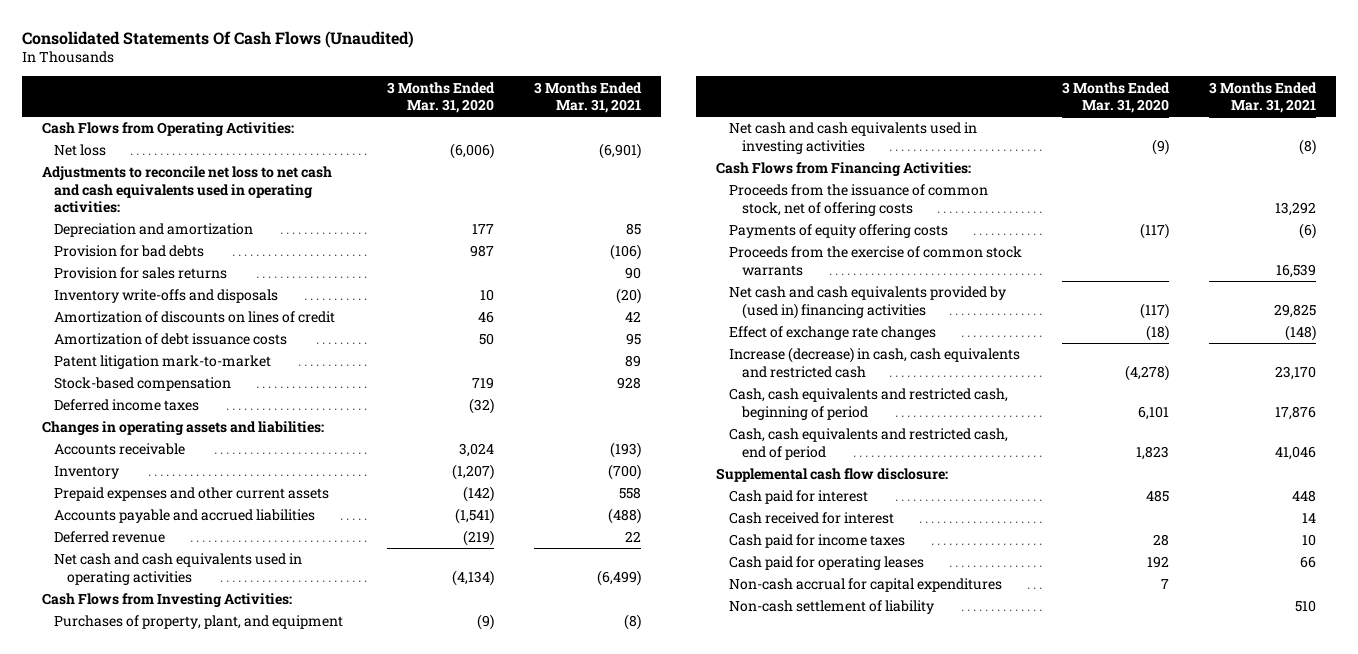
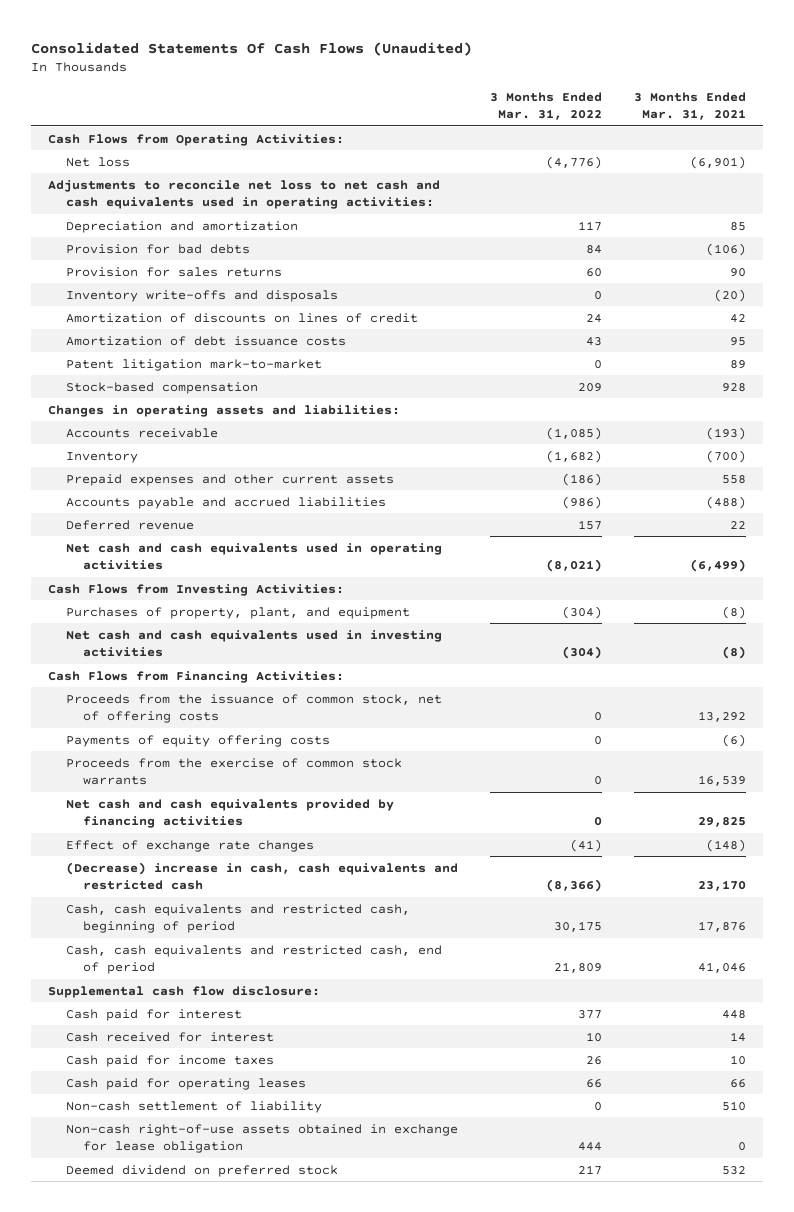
[387,81,496,114] 3 Months Ended Mar. 31, 2020 -> none
none -> [489,91,602,121] 3 Months Ended Mar. 31, 2022
[54,399,200,412] Deferred income taxes -> none
[729,286,1007,319] Net cash and cash equivalents provided by (used in) financing activities -> [65,798,394,829] Net cash and cash equivalents provided by financing activities
[729,347,1021,378] Increase (decrease) in cash, cash equivalents and restricted cash -> [65,861,458,891] (Decrease) increase in cash, cash equivalents and restricted cash
[729,578,1003,593] Non-cash accrual for capital expenditures -> none
none -> [65,1123,458,1154] Non-cash right-of-use assets obtained in exchange for lease obligation
none -> [65,1164,338,1177] Deemed dividend on preferred stock

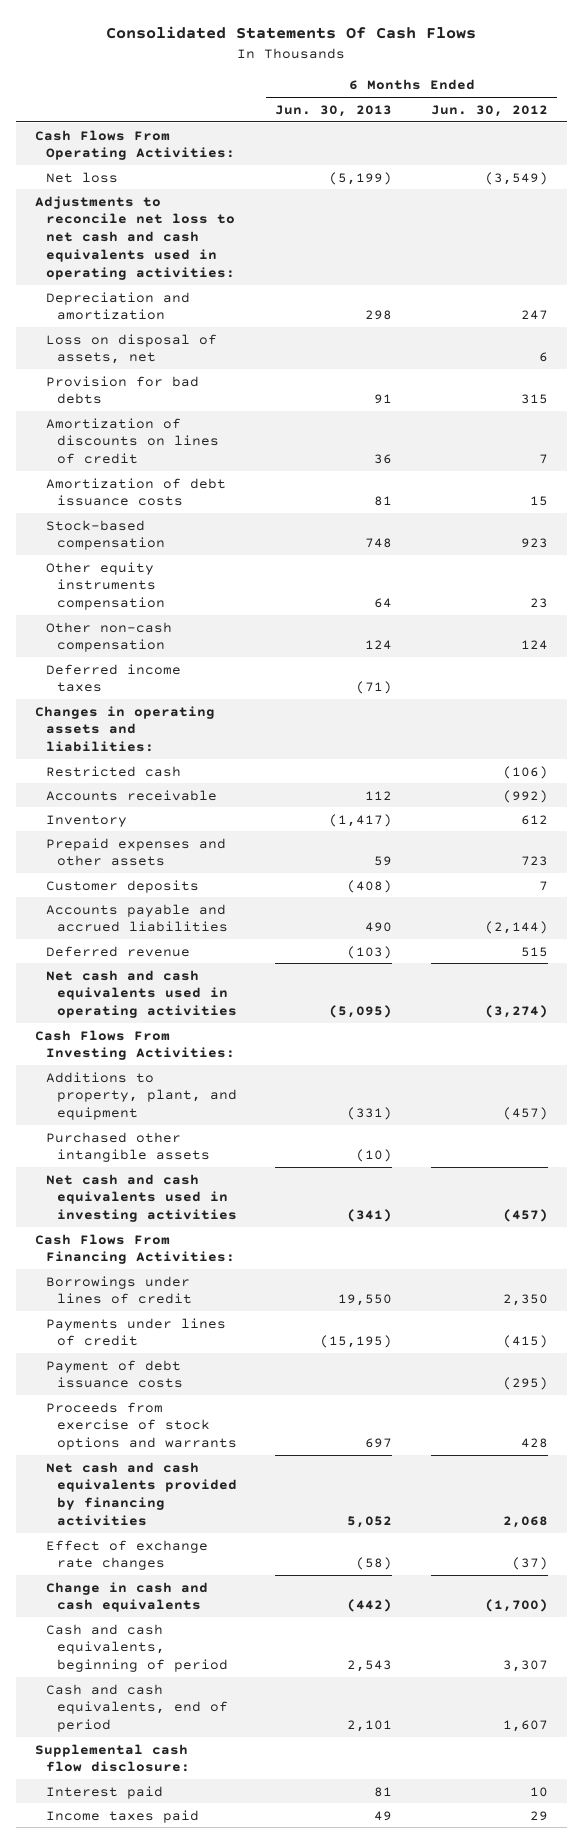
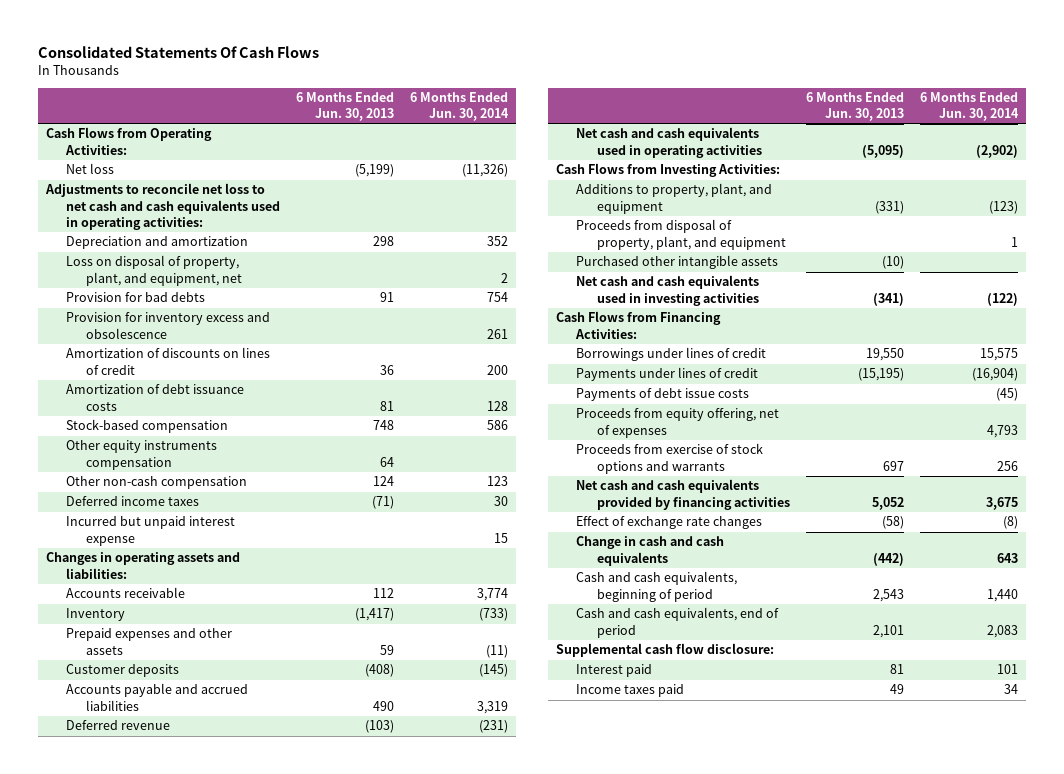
[430,104,548,117] Jun. 30, 2012 -> none
none -> [410,92,510,122] 6 Months Ended Jun. 30, 2014
[34,129,235,161] Cash Flows From Operating Activities: -> [45,127,212,155] Cash Flows from Operating Activities:
[45,333,217,365] Loss on disposal of assets, net -> [66,255,243,286] Loss on disposal of property, plant, and equipment, net
none -> [66,312,271,339] Provision for inventory excess and obsolescence
none -> [66,516,236,546] Incurred but unpaid interest expense
[45,765,181,777] Restricted cash -> none
[34,1029,235,1061] Cash Flows From Investing Activities: -> [556,163,781,178] Cash Flows from Investing Activities:
none -> [576,219,786,250] Proceeds from disposal of property, plant, and equipment
[34,1233,235,1265] Cash Flows From Financing Activities: -> [556,311,722,339] Cash Flows from Financing Activities:
[45,1359,184,1389] Payment of debt issuance costs -> [576,388,750,402] Payments of debt issue costs
none -> [576,408,780,438] Proceeds from equity offering, net of expenses

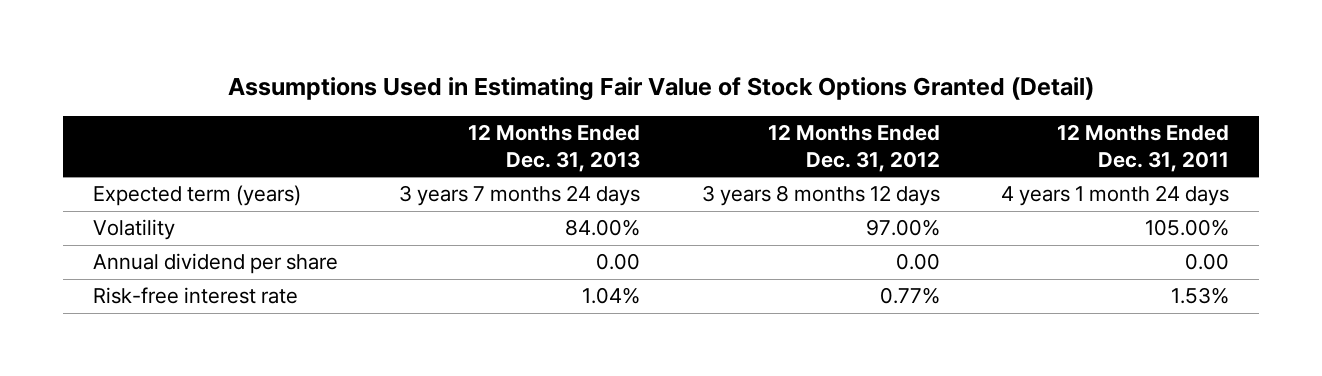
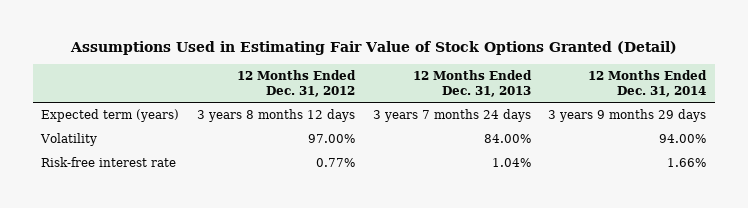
[1056,124,1229,172] 12 Months Ended Dec. 31, 2011 -> none
none -> [588,70,708,97] 12 Months Ended Dec. 31, 2014
[93,253,339,275] Annual dividend per share -> none

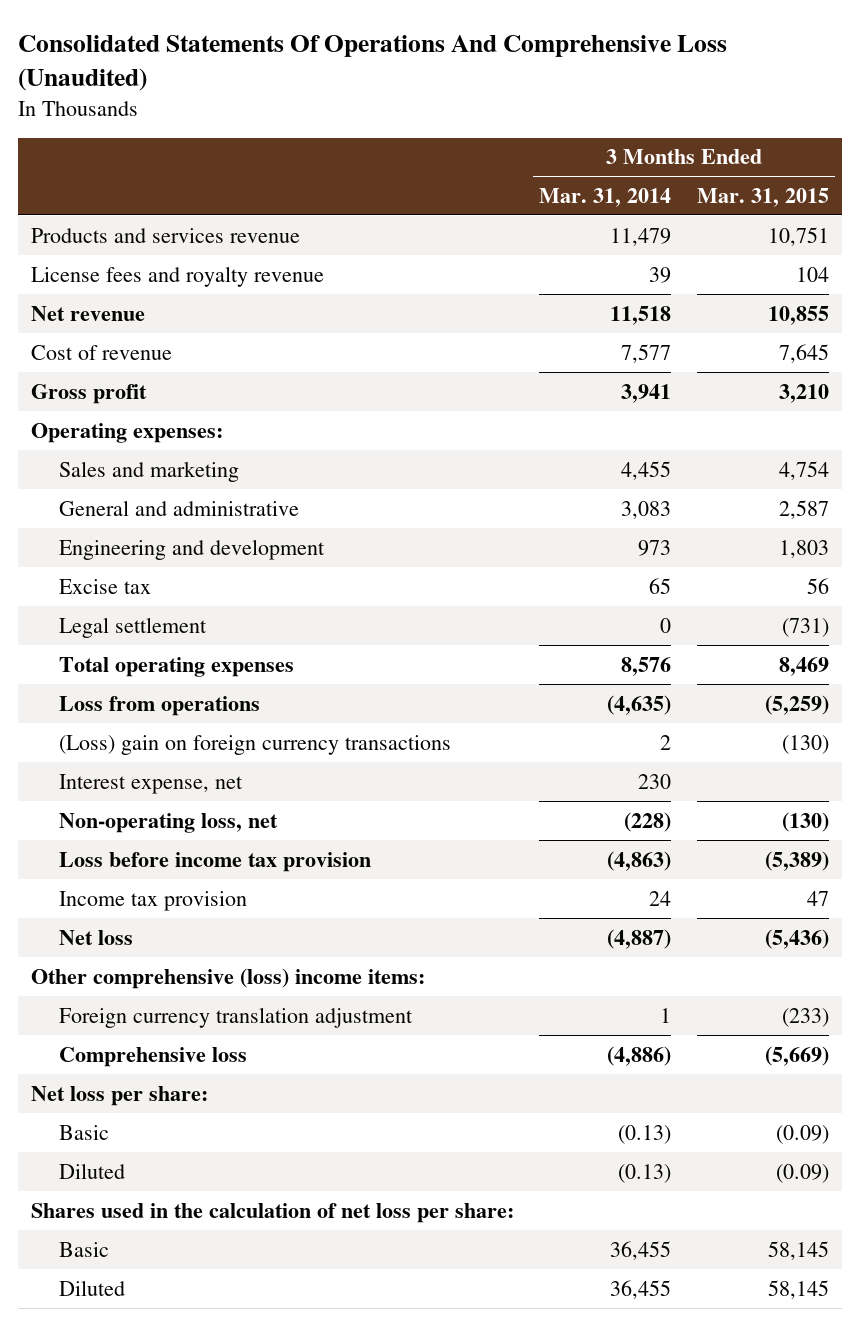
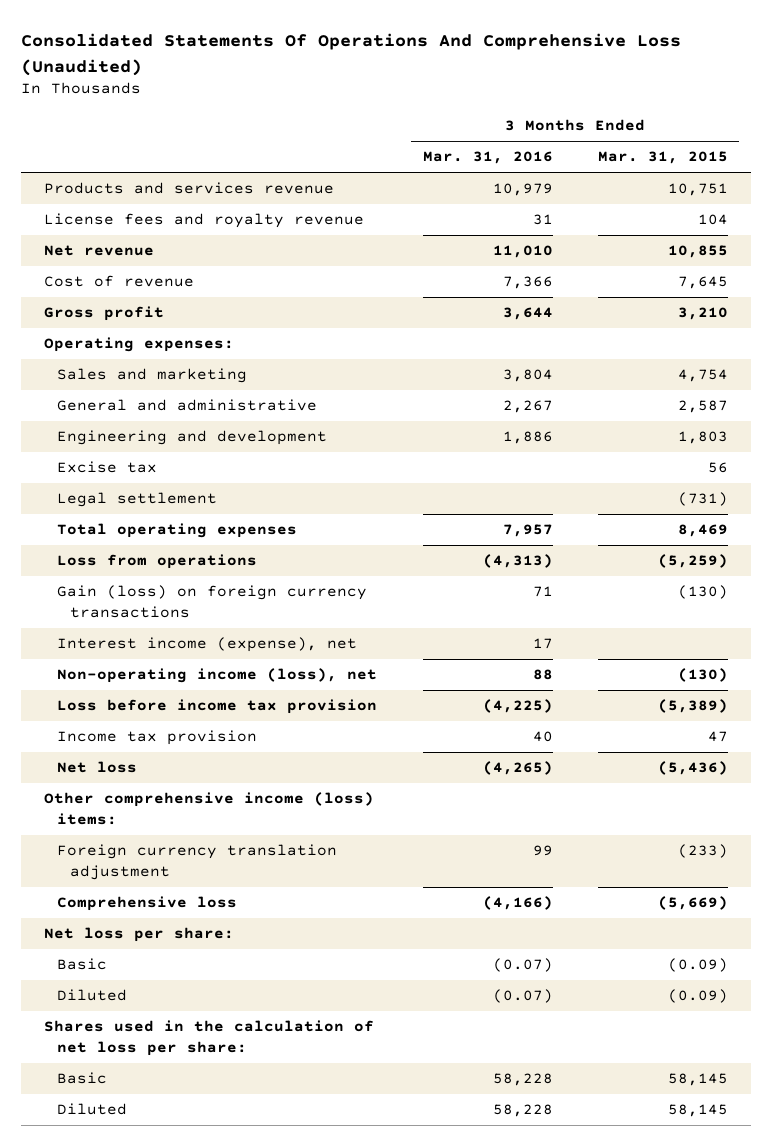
[539,187,672,207] Mar. 31, 2014 -> none
none -> [422,151,553,165] Mar. 31, 2016
[59,734,452,755] (Loss) gain on foreign currency transactions -> [57,585,368,619] Gain (loss) on foreign currency transactions
[59,773,244,794] Interest expense, net -> [57,637,358,653] Interest income (expense), net
[59,812,279,833] Non-operating loss, net -> [57,668,378,684] Non-operating income (loss), net
[30,967,425,989] Other comprehensive (loss) income items: -> [44,792,375,826] Other comprehensive income (loss) items:

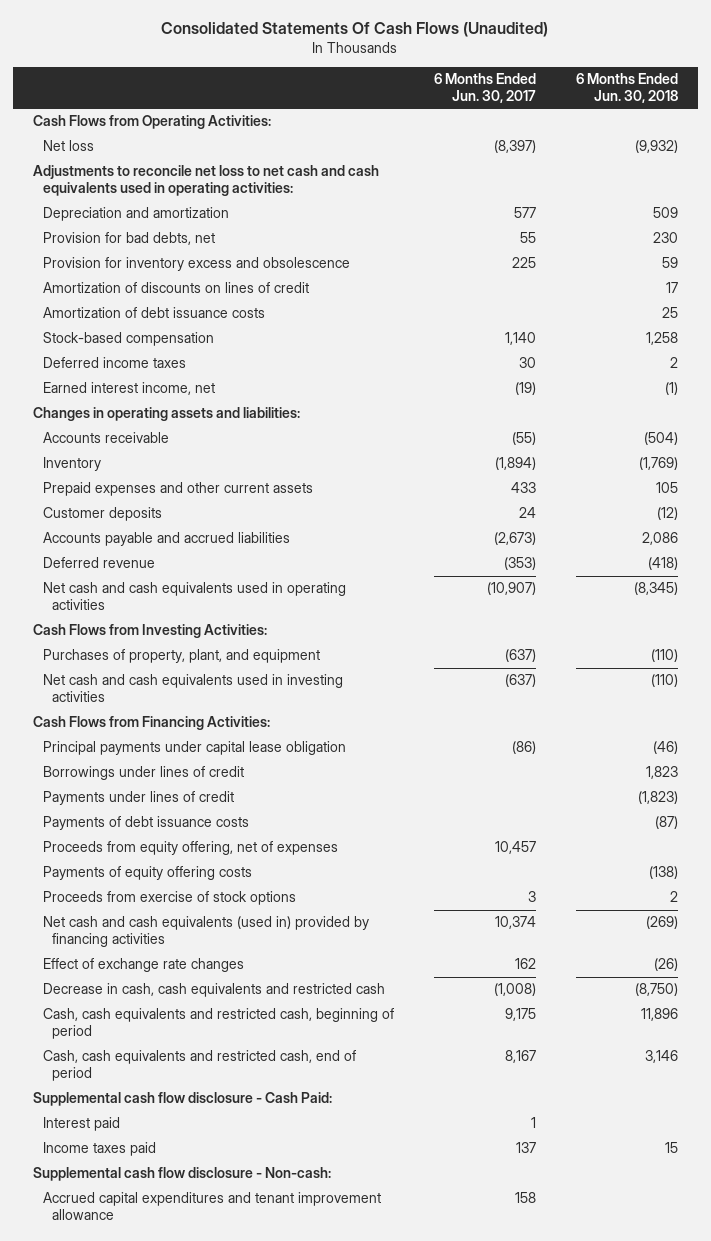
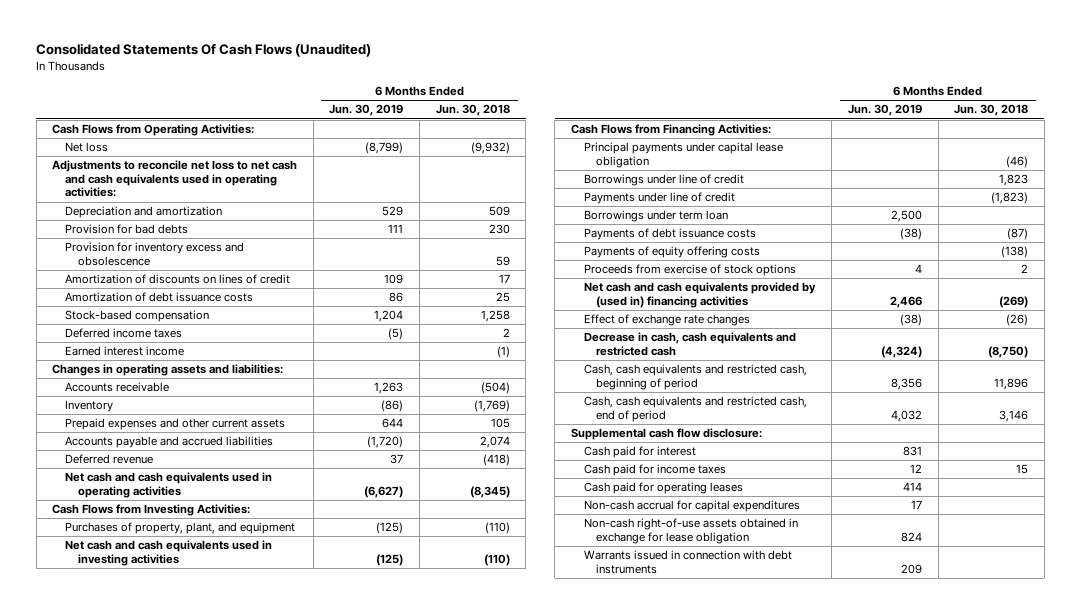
[433,72,536,103] 6 Months Ended Jun. 30, 2017 -> none
none -> [329,104,404,117] Jun. 30, 2019
[42,232,215,246] Provision for bad debts, net -> [65,224,189,235] Provision for bad debts
[42,382,215,396] Earned interest income, net -> [65,346,185,357] Earned interest income
[42,507,162,522] Customer deposits -> none
[642,532,679,546] 2,086 -> [479,436,510,449] 2,074
[42,766,244,781] Borrowings under lines of credit -> [583,174,744,187] Borrowings under line of credit
[42,791,234,806] Payments under lines of credit -> [583,192,735,205] Payments under line of credit
none -> [583,210,728,223] Borrowings under term loan
[42,841,338,856] Proceeds from equity offering, net of expenses -> none
[42,916,369,948] Net cash and cash equivalents (used in) provided by financing activities -> [583,282,816,308] Net cash and cash equivalents provided by (used in) financing activities
[32,1167,331,1182] Supplemental cash flow disclosure - Non-cash: -> none
[32,1092,332,1107] Supplemental cash flow disclosure - Cash Paid: -> [570,428,762,441] Supplemental cash flow disclosure:
[42,1117,120,1132] Interest paid -> [583,446,696,459] Cash paid for interest
[42,1142,156,1157] Income taxes paid -> [583,464,726,477] Cash paid for income taxes
none -> [583,482,743,495] Cash paid for operating leases
[42,1192,381,1221] Accrued capital expenditures and tenant improvement allowance -> [583,500,800,513] Non-cash accrual for capital expenditures
none -> [583,518,798,544] Non-cash right-of-use assets obtained in exchange for lease obligation
none -> [583,550,792,574] Warrants issued in connection with debt instruments

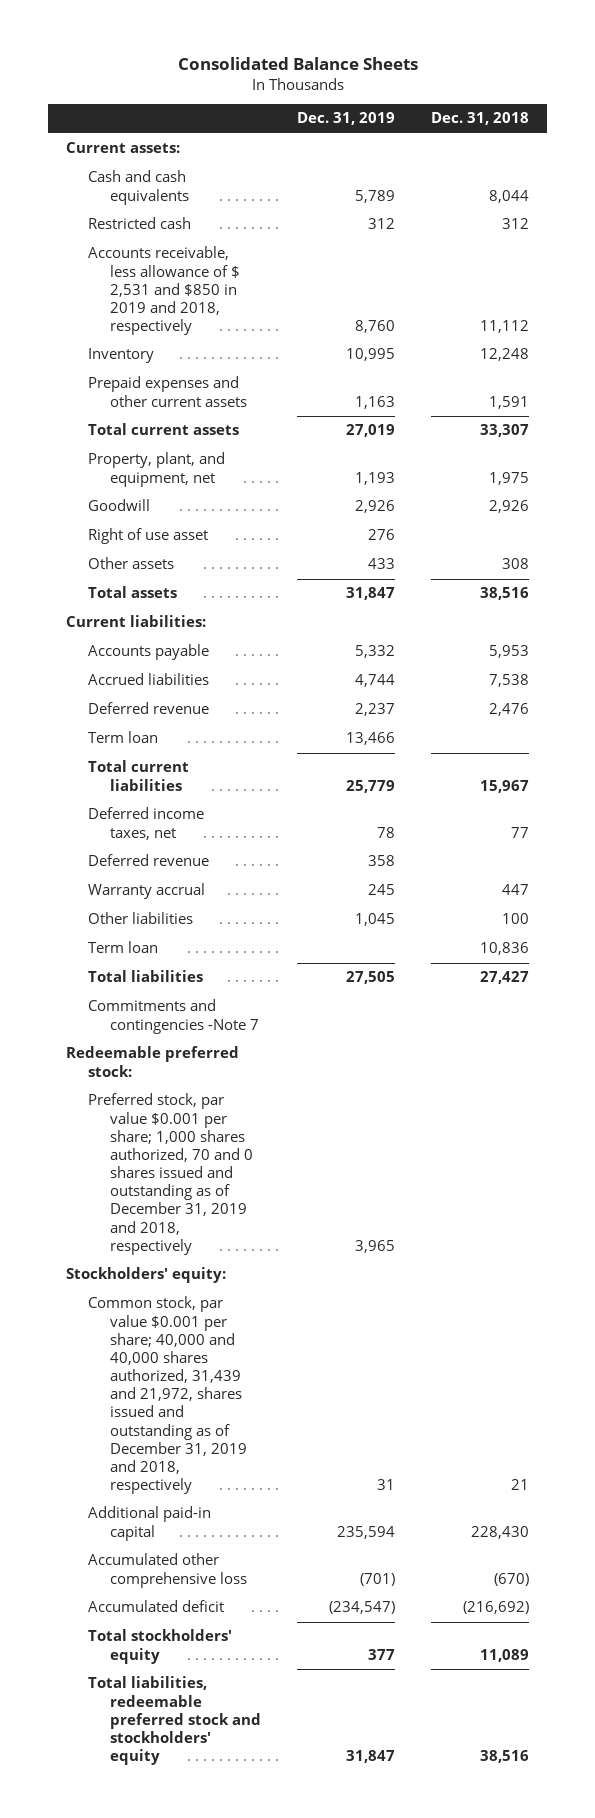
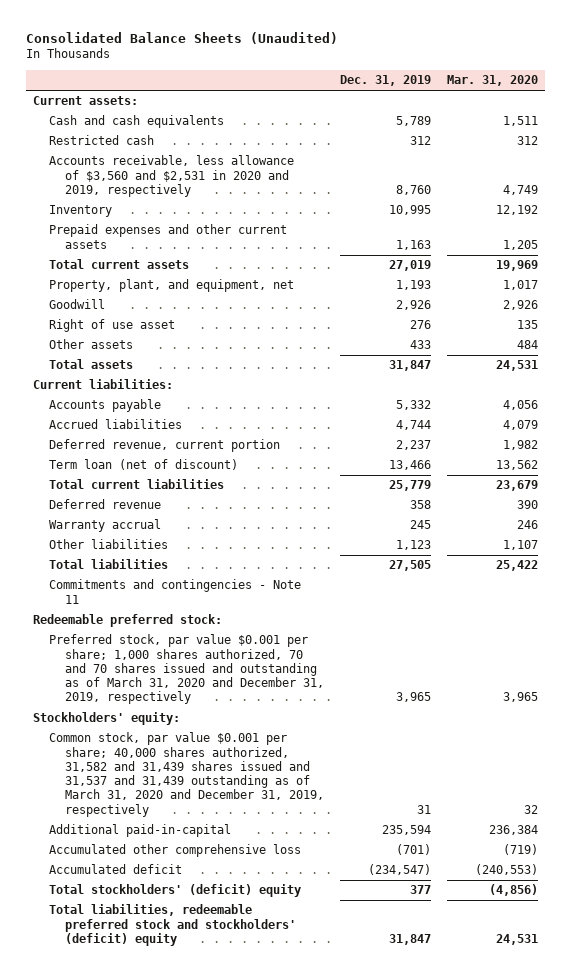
[177,57,418,71] Consolidated Balance Sheets -> [25,32,338,45] Consolidated Balance Sheets (Unaudited)
[431,112,530,126] Dec. 31, 2018 -> none
none -> [446,75,538,87] Mar. 31, 2020
[88,246,241,336] Accounts receivable, less allowance of $ 2,531 and $850 in 2019 and 2018, respectively -> [49,155,295,197] Accounts receivable, less allowance of $3,560 and $2,531 in 2020 and 2019, respectively
[88,702,210,715] Deferred revenue -> [49,439,281,453] Deferred revenue, current portion
[88,731,159,744] Term loan -> [49,459,239,471] Term loan (net of discount)
[88,807,205,840] Deferred income taxes, net -> none
[88,941,159,954] Term loan -> none
[355,913,396,927] 1,045 -> [395,540,431,551] 1,123
[88,999,260,1034] Commitments and contingencies -Note 7 -> [49,579,302,604] Commitments and contingencies - Note 11
[88,1093,254,1255] Preferred stock, par value $0.001 per share; 1,000 shares authorized, 70 and 0 shares issued and outstanding as of December 31, 2019 and 2018, respectively -> [49,634,325,705] Preferred stock, par value $0.001 per share; 1,000 shares authorized, 70 and 70 shares issued and outstanding as of March 31, 2020 and December 31, 2019, respectively
[88,1296,248,1495] Common stock, par value $0.001 per share; 40,000 and 40,000 shares authorized, 31,439 and 21,972, shares issued and outstanding as of December 31, 2019 and 2018, respectively -> [49,732,325,817] Common stock, par value $0.001 per share; 40,000 shares authorized, 31,582 and 31,439 shares issued and 31,537 and 31,439 outstanding as of March 31, 2020 and December 31, 2019, respectively
[88,1506,212,1541] Additional paid-in capital -> [49,824,232,838] Additional paid-in-capital
[88,1629,233,1664] Total stockholders' equity -> [49,884,302,898] Total stockholders' (deficit) equity
[88,1676,262,1766] Total liabilities, redeemable preferred stock and stockholders' equity -> [49,904,297,946] Total liabilities, redeemable preferred stock and stockholders' (deficit) equity

